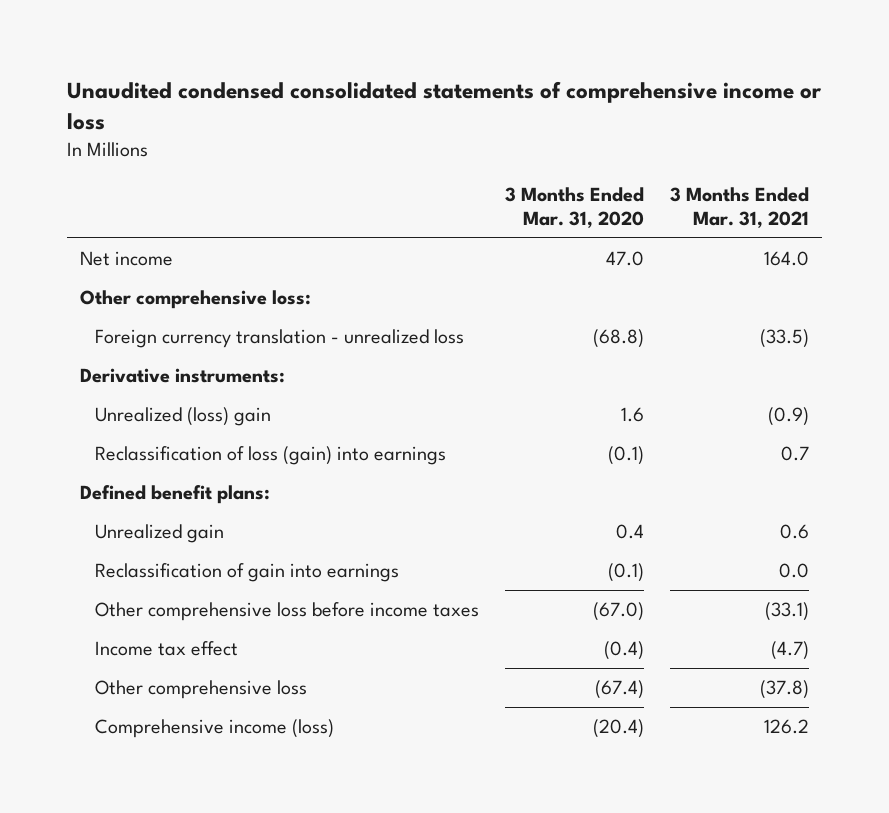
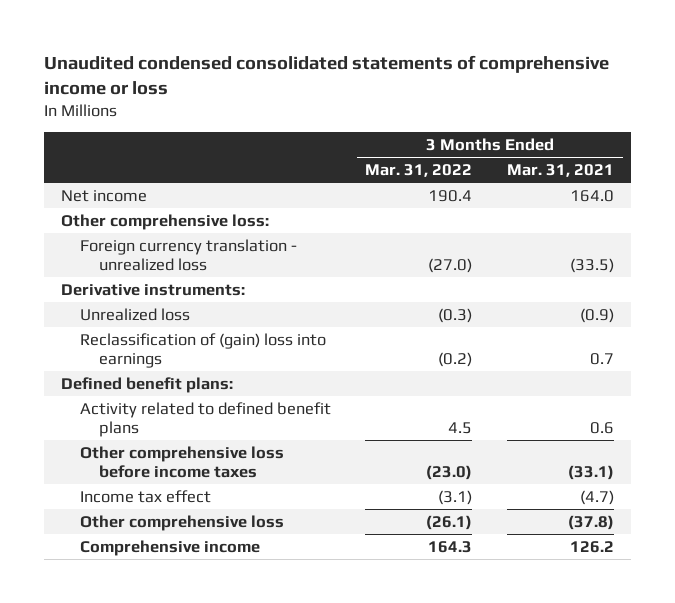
[504,187,644,228] 3 Months Ended Mar. 31, 2020 -> none
none -> [365,164,473,178] Mar. 31, 2022
[94,406,271,426] Unrealized (loss) gain -> [79,307,190,321] Unrealized loss
[94,445,446,465] Reclassification of loss (gain) into earnings -> [79,332,326,369] Reclassification of (gain) loss into earnings
[94,523,224,543] Unrealized gain -> none
[94,562,399,582] Reclassification of gain into earnings -> none
none -> [79,401,331,438] Activity related to defined benefit plans
[94,718,334,738] Comprehensive income (loss) -> [79,539,260,556] Comprehensive income

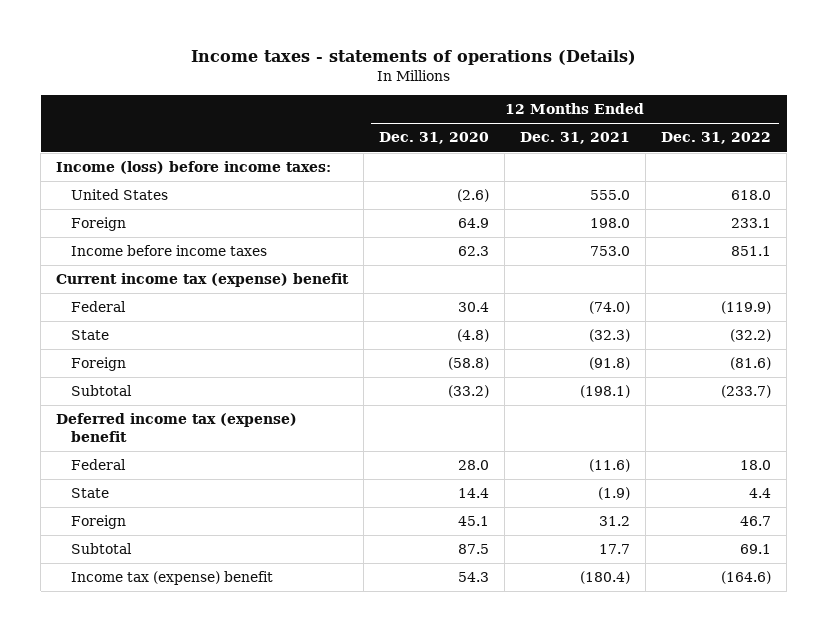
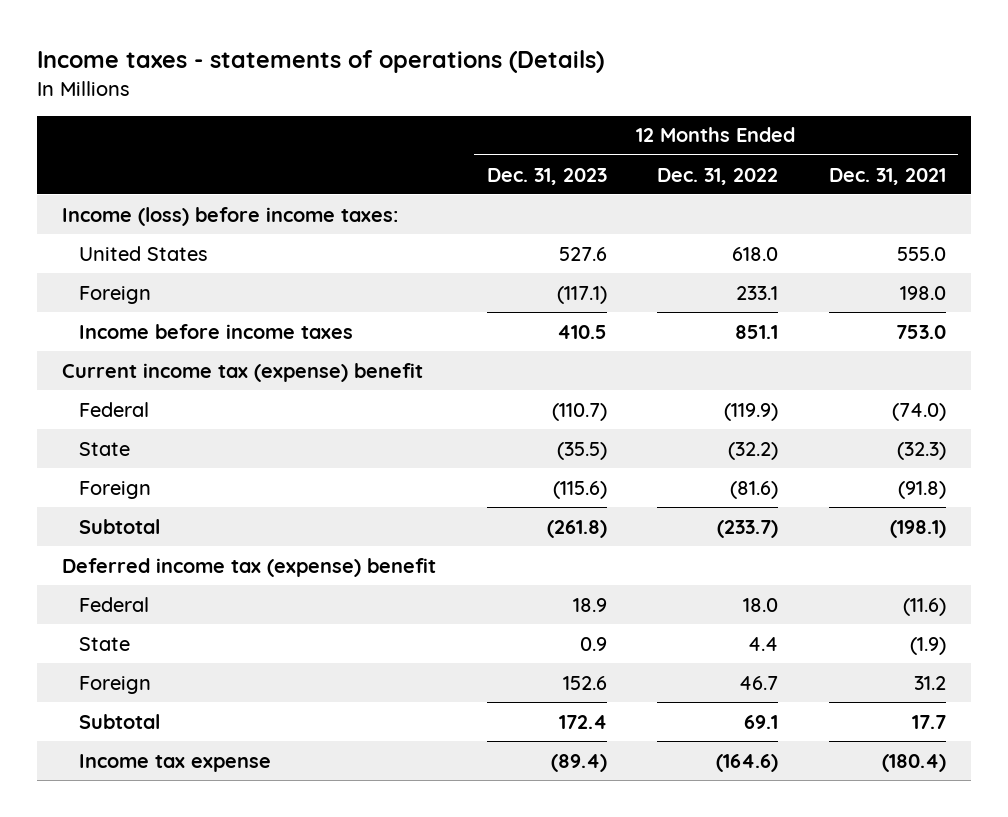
[379,132,490,145] Dec. 31, 2020 -> none
none -> [486,167,607,185] Dec. 31, 2023
[71,571,274,586] Income tax (expense) benefit -> [79,753,272,772] Income tax expense

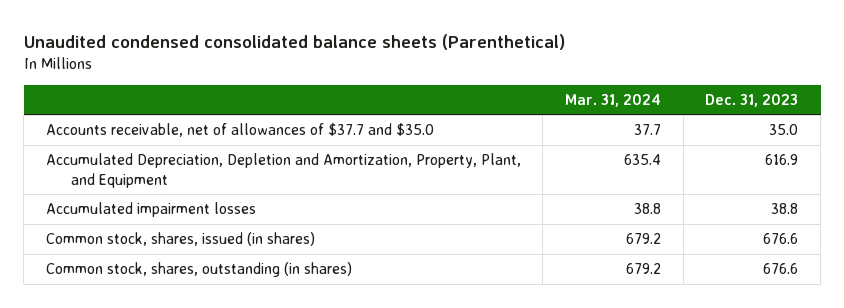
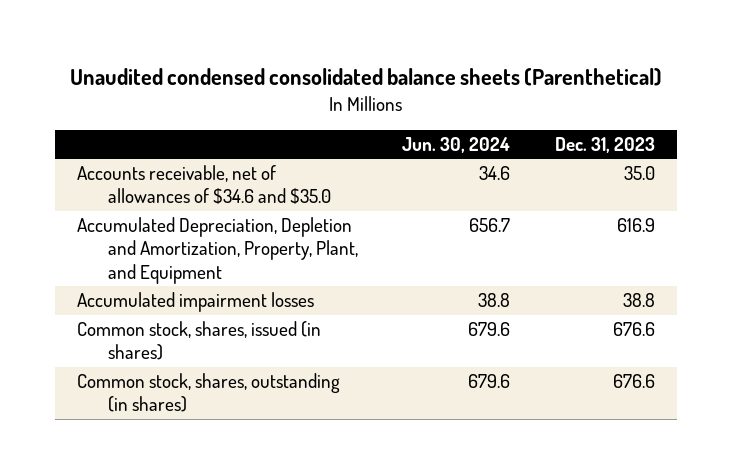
[565,93,662,107] Mar. 31, 2024 -> none
none -> [402,137,511,154] Jun. 30, 2024
[45,123,434,138] Accounts receivable, net of allowances of $37.7 and $35.0 -> [77,165,331,205] Accounts receivable, net of allowances of $34.6 and $35.0

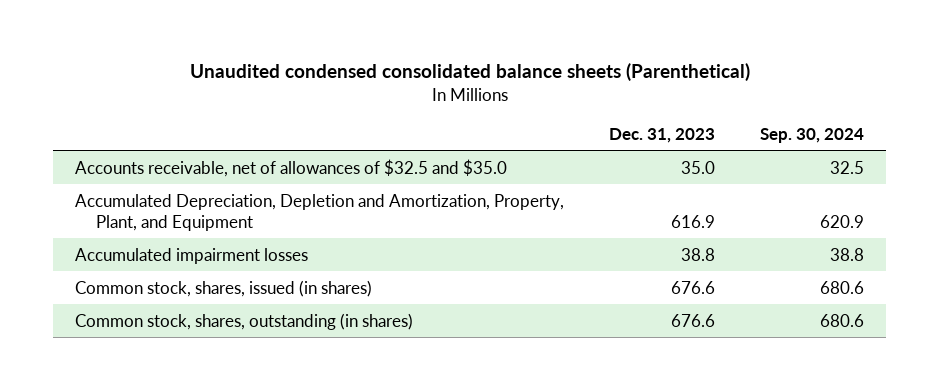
[402,137,511,154] Jun. 30, 2024 -> none
none -> [759,127,864,143] Sep. 30, 2024
[77,165,331,205] Accounts receivable, net of allowances of $34.6 and $35.0 -> [75,158,508,177] Accounts receivable, net of allowances of $32.5 and $35.0

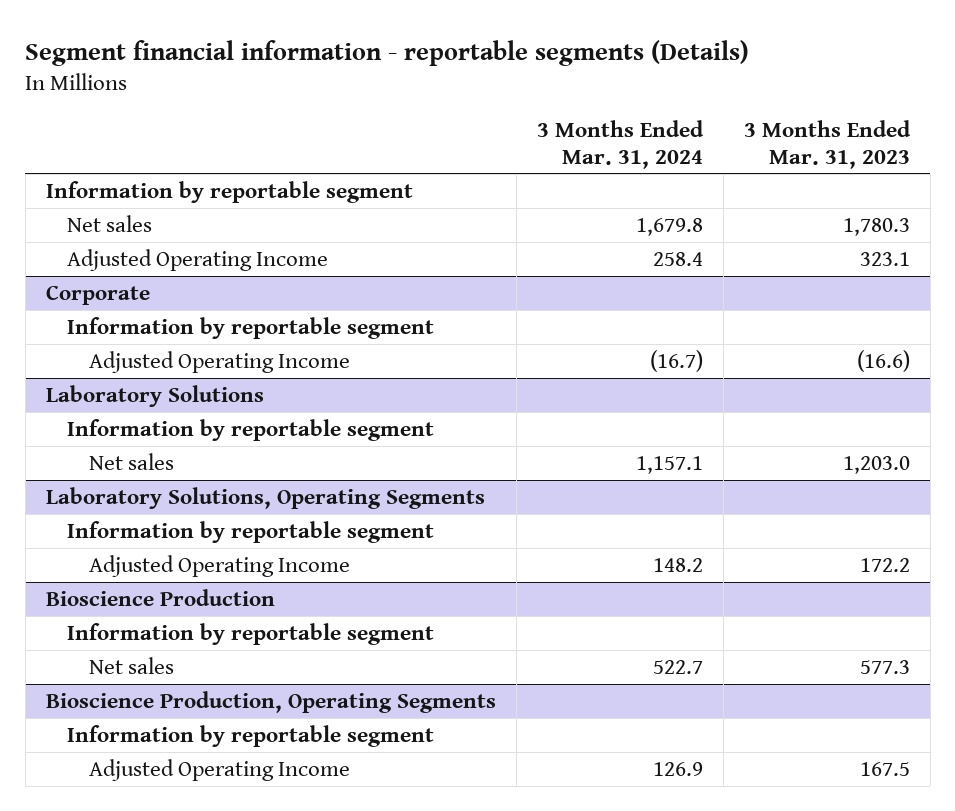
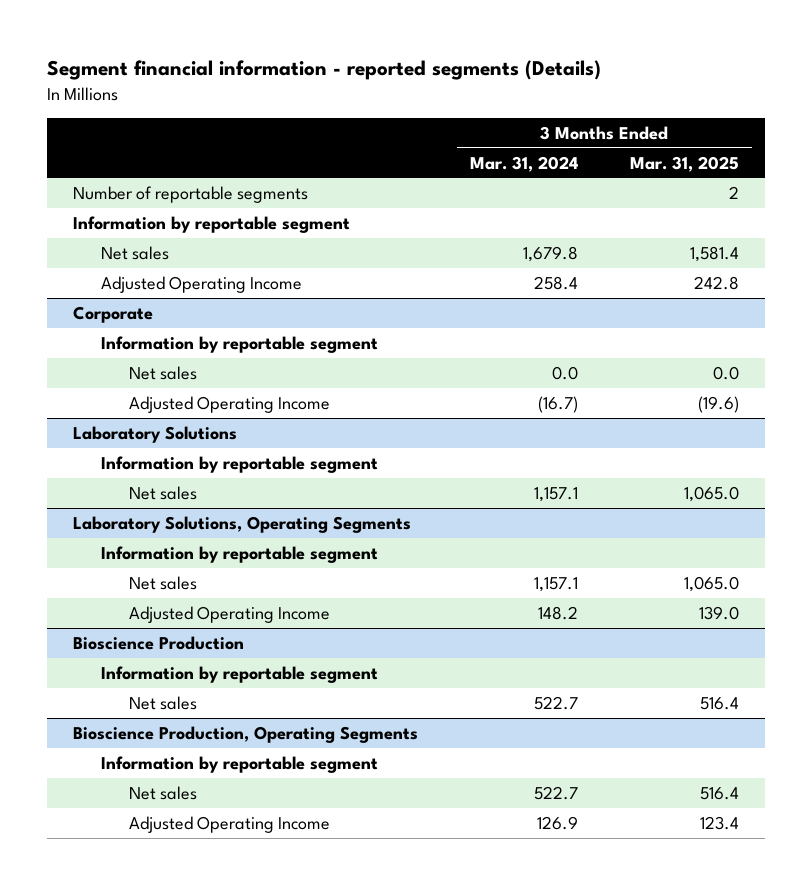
[25,40,750,67] Segment financial information - reportable segments (Details) -> [46,59,601,80] Segment financial information - reported segments (Details)
[743,119,911,169] 3 Months Ended Mar. 31, 2023 -> none
none -> [629,155,739,172] Mar. 31, 2025
none -> [72,185,308,203] Number of reportable segments
none -> [128,365,197,380] Net sales
none -> [128,575,197,590] Net sales
none -> [128,785,197,800] Net sales

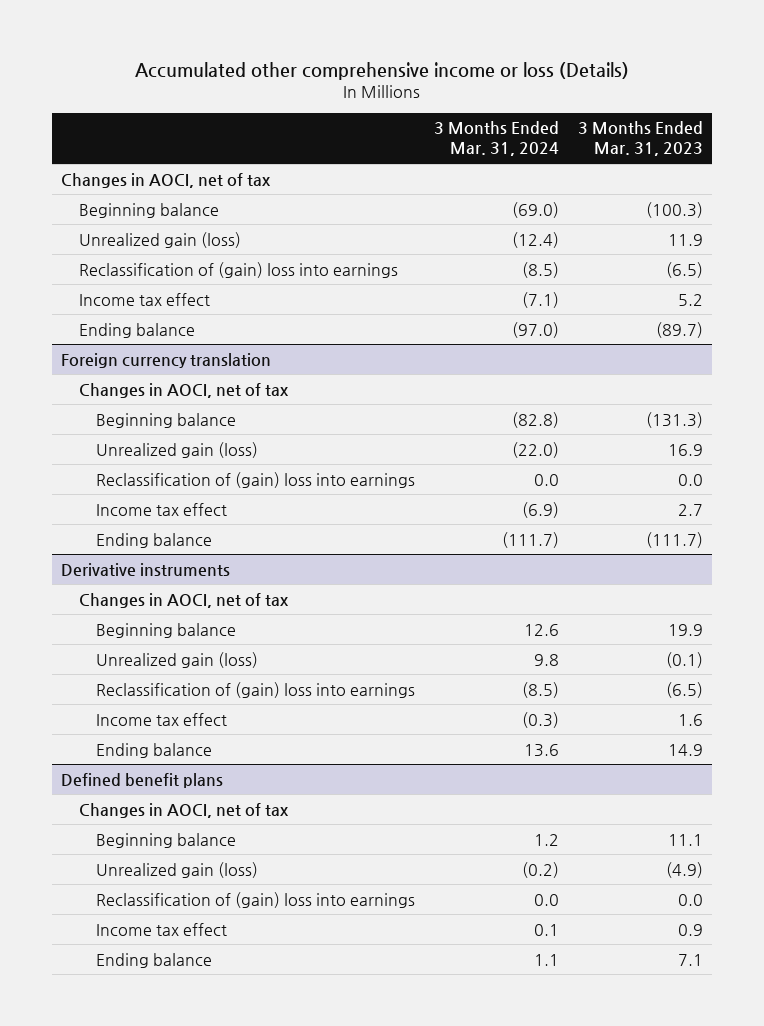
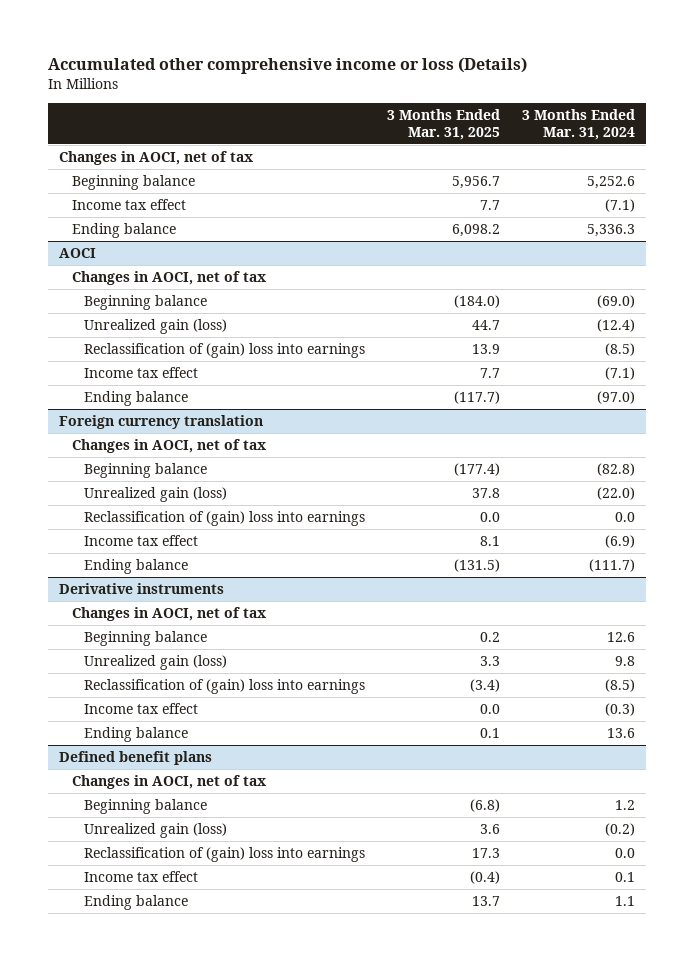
[577,121,703,157] 3 Months Ended Mar. 31, 2023 -> none
none -> [387,109,501,140] 3 Months Ended Mar. 31, 2025
none -> [71,175,195,191] Beginning balance
none -> [71,199,186,211] Income tax effect
none -> [71,223,176,239] Ending balance
none -> [59,248,97,259] AOCI
none -> [71,271,266,286] Changes in AOCI, net of tax

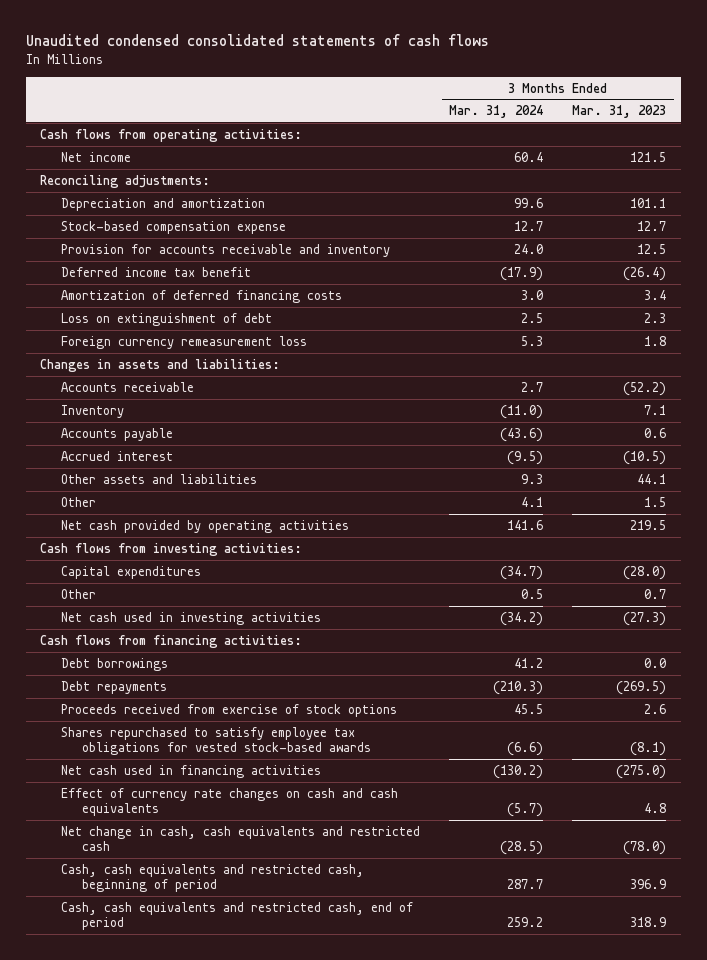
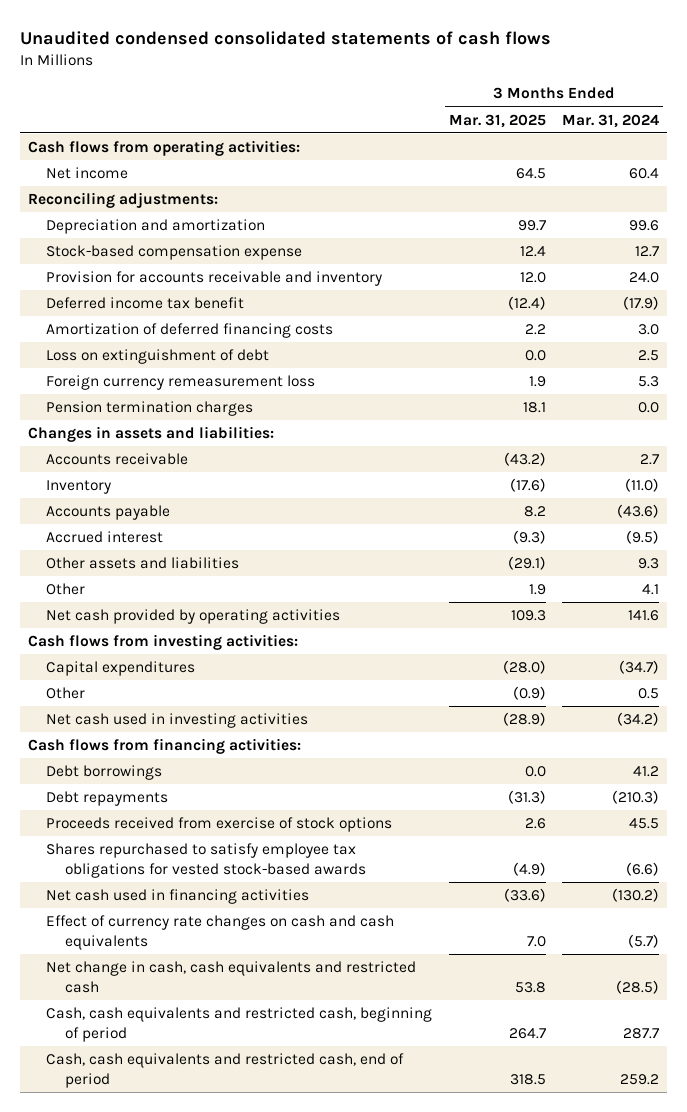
[572,105,667,119] Mar. 31, 2023 -> none
none -> [448,113,546,128] Mar. 31, 2025
none -> [46,400,254,416] Pension termination charges

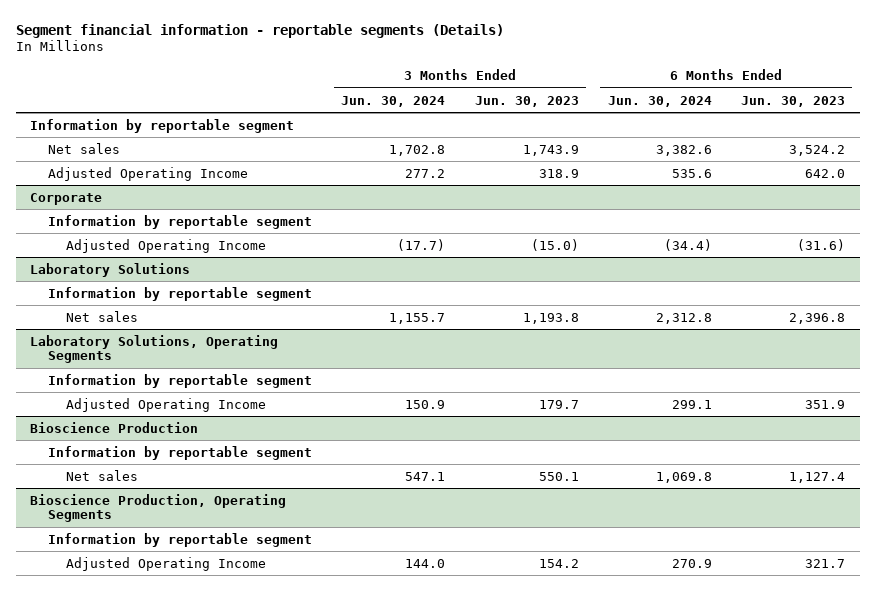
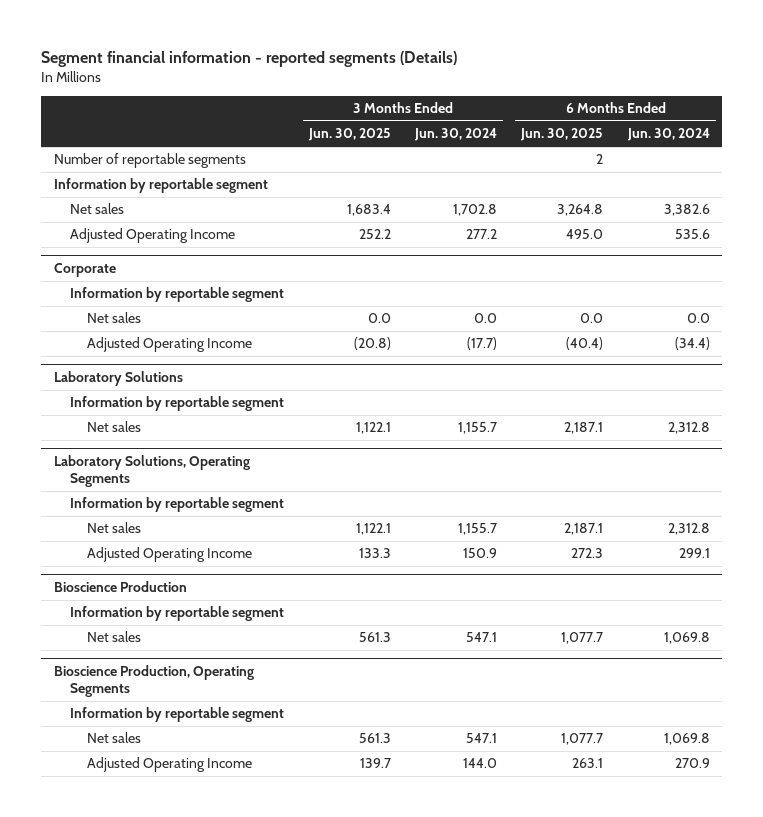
[15,23,504,38] Segment financial information - reportable segments (Details) -> [41,51,458,68] Segment financial information - reported segments (Details)
[474,95,579,107] Jun. 30, 2023 -> none
[740,95,845,107] Jun. 30, 2023 -> none
none -> [307,128,391,142] Jun. 30, 2025
none -> [520,128,604,142] Jun. 30, 2025
none -> [53,153,246,169] Number of reportable segments
none -> [87,312,142,324] Net sales
none -> [87,522,142,534] Net sales
none -> [87,732,142,744] Net sales

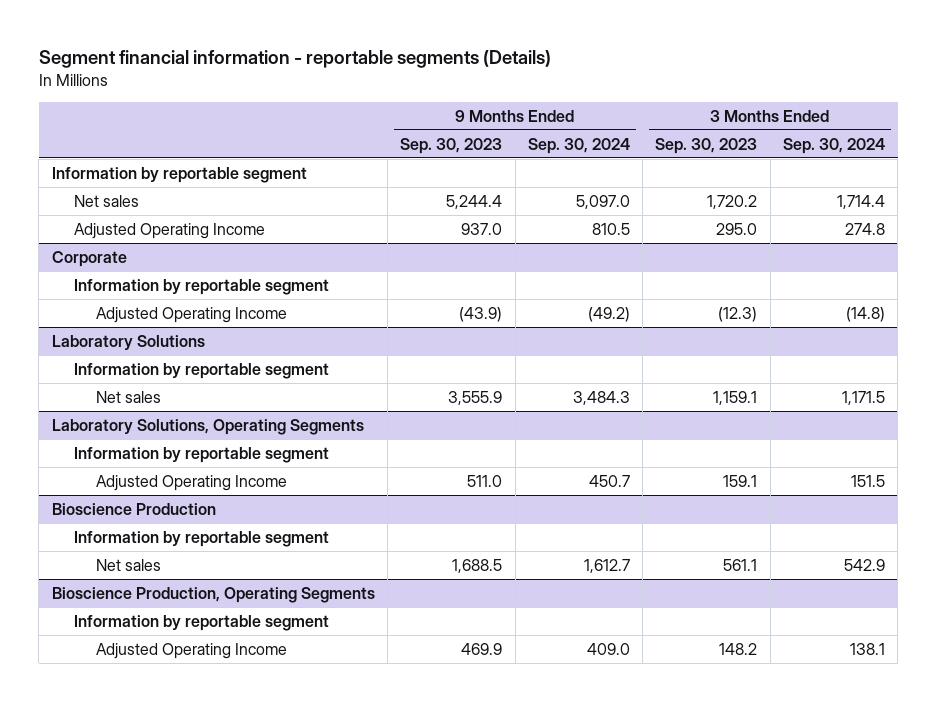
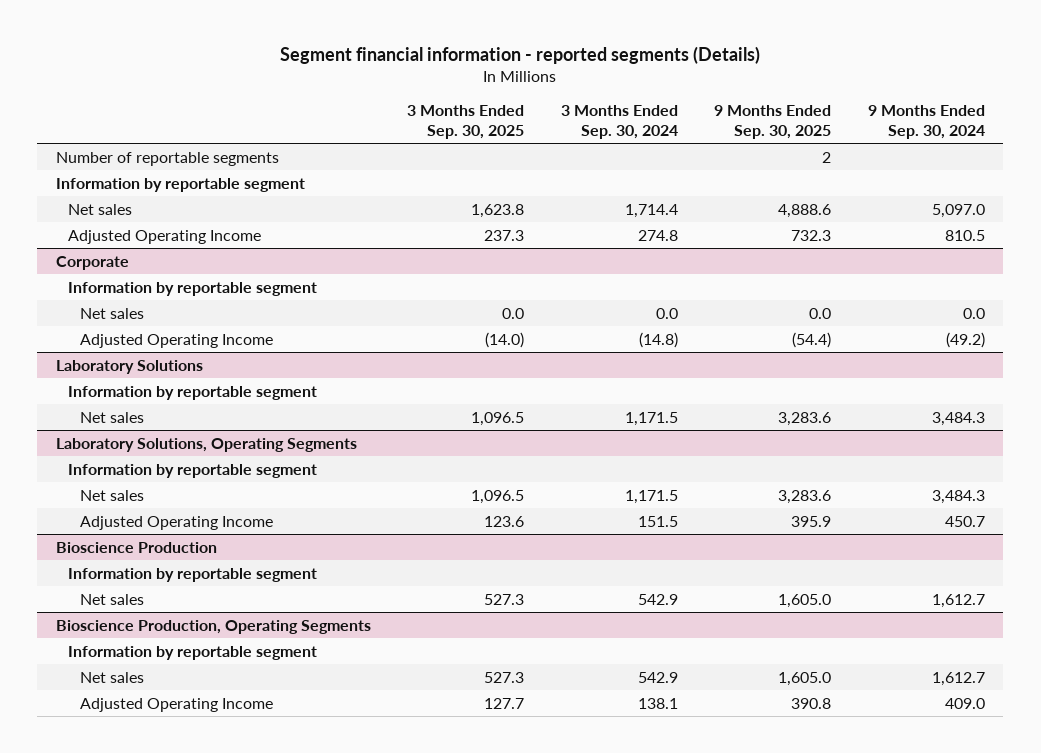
[38,50,551,69] Segment financial information - reportable segments (Details) -> [280,46,761,65] Segment financial information - reported segments (Details)
[400,137,503,154] Sep. 30, 2023 -> none
[655,137,758,154] Sep. 30, 2023 -> none
none -> [407,104,525,139] 3 Months Ended Sep. 30, 2025
none -> [714,104,832,139] 9 Months Ended Sep. 30, 2025
none -> [55,151,279,166] Number of reportable segments
none -> [80,307,145,319] Net sales
none -> [80,489,145,501] Net sales
none -> [80,671,145,683] Net sales

